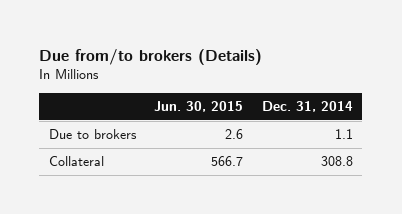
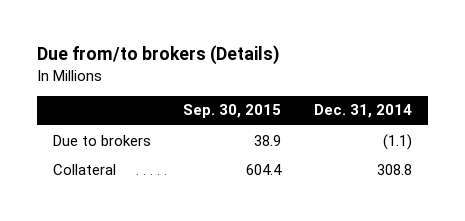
[154,101,244,113] Jun. 30, 2015 -> none
none -> [183,104,282,119] Sep. 30, 2015
[335,129,354,140] 1.1 -> [382,133,412,150] (1.1)

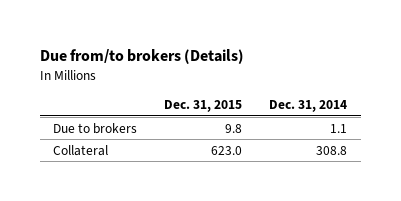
[183,104,282,119] Sep. 30, 2015 -> none
none -> [164,100,243,113] Dec. 31, 2015
[382,133,412,150] (1.1) -> [330,123,348,133] 1.1

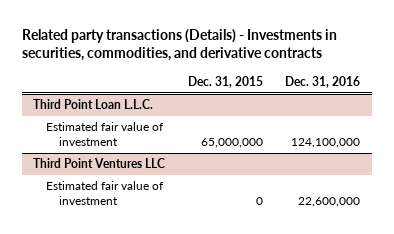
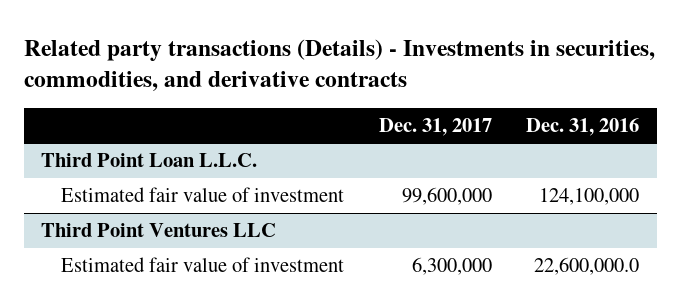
[187,75,263,88] Dec. 31, 2015 -> none
none -> [378,117,492,136] Dec. 31, 2017
[298,196,361,207] 22,600,000 -> [534,257,640,276] 22,600,000.0

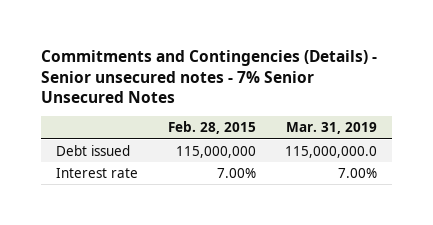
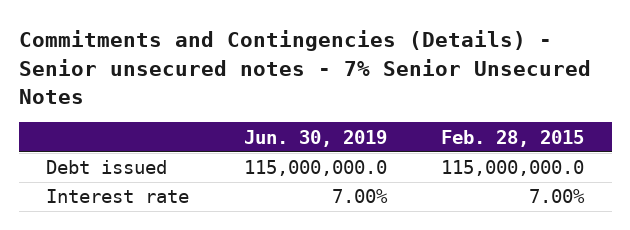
[286,122,378,135] Mar. 31, 2019 -> none
none -> [243,129,387,147] Jun. 30, 2019
[175,145,256,158] 115,000,000 -> [441,160,585,177] 115,000,000.0

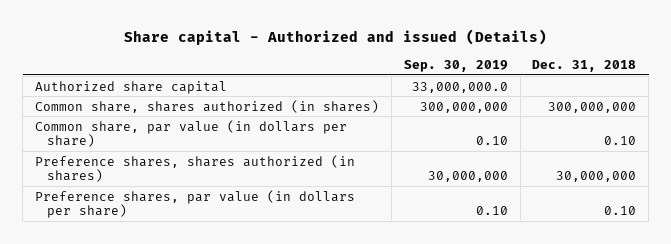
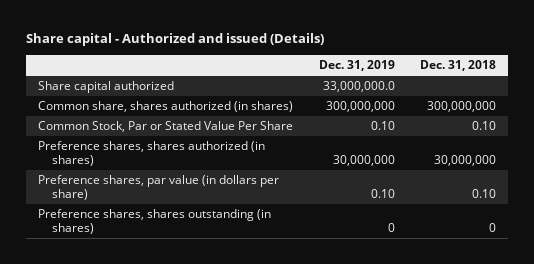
[403,59,508,72] Sep. 30, 2019 -> none
none -> [318,60,395,72] Dec. 31, 2019
[34,80,227,94] Authorized share capital -> [38,81,175,94] Share capital authorized
[34,119,347,148] Common share, par value (in dollars per share) -> [38,121,294,133] Common Stock, Par or Stated Value Per Share
none -> [38,209,272,234] Preference shares, shares outstanding (in shares)

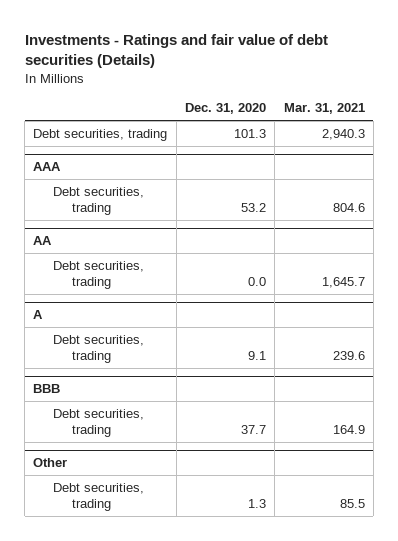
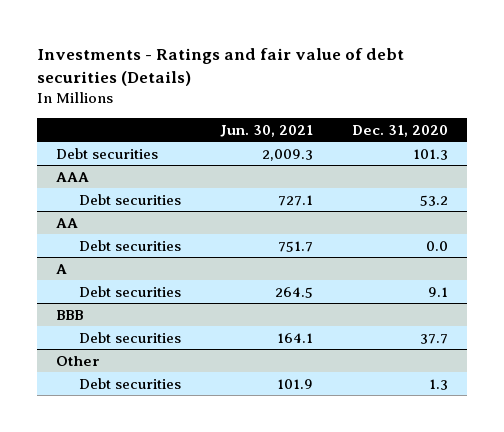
[283,103,365,115] Mar. 31, 2021 -> none
none -> [220,124,314,137] Jun. 30, 2021
[33,128,168,141] Debt securities, trading -> [56,147,159,159] Debt securities
[52,186,144,216] Debt securities, trading -> [79,193,182,205] Debt securities
[52,260,144,290] Debt securities, trading -> [79,239,182,251] Debt securities
[52,334,144,364] Debt securities, trading -> [79,285,182,297] Debt securities
[52,408,144,438] Debt securities, trading -> [79,331,182,343] Debt securities
[52,482,144,512] Debt securities, trading -> [79,377,182,389] Debt securities

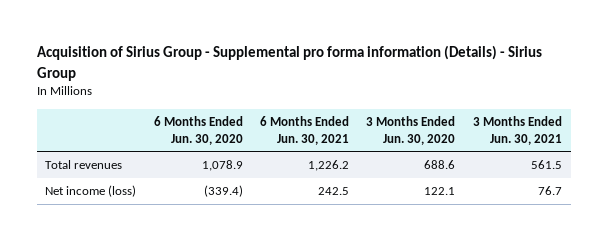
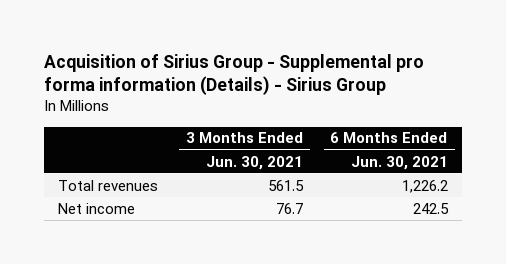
[153,116,243,145] 6 Months Ended Jun. 30, 2020 -> none
[366,116,456,145] 3 Months Ended Jun. 30, 2020 -> none
[45,185,137,198] Net income (loss) -> [58,202,136,214] Net income

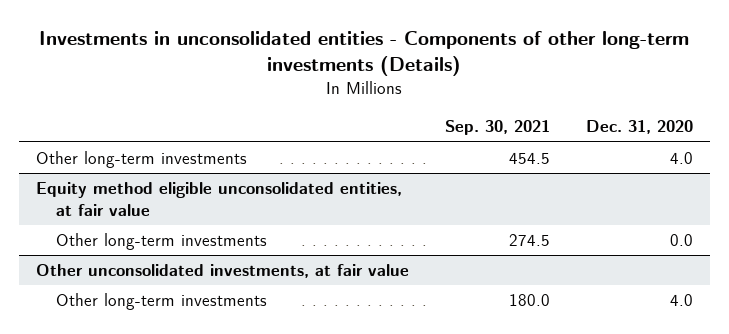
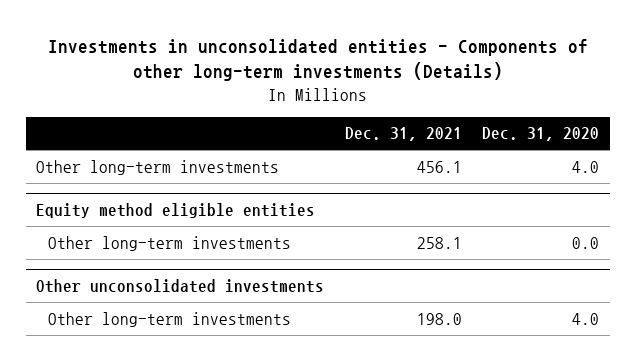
[444,120,550,136] Sep. 30, 2021 -> none
none -> [344,127,462,142] Dec. 31, 2021
[36,182,403,216] Equity method eligible unconsolidated entities, at fair value -> [35,202,315,218] Equity method eligible entities
[36,264,410,279] Other unconsolidated investments, at fair value -> [35,278,324,293] Other unconsolidated investments

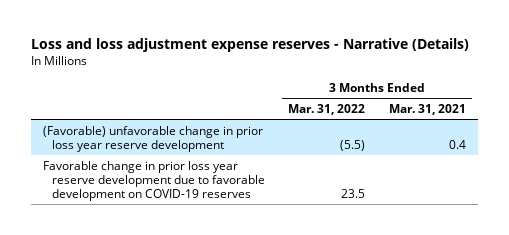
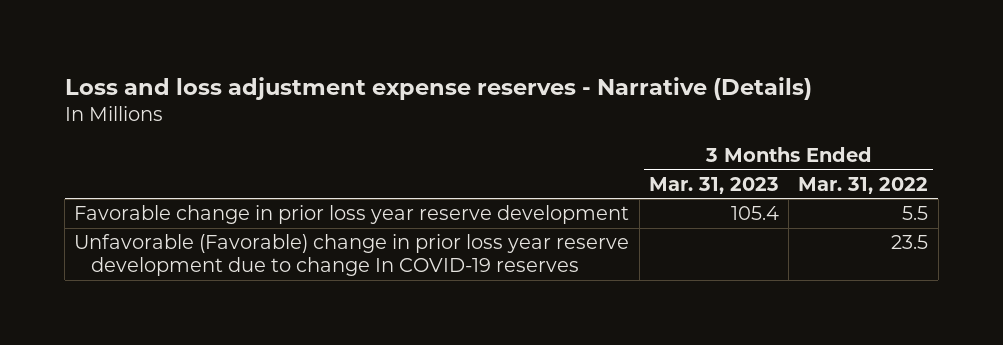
[389,103,467,115] Mar. 31, 2021 -> none
none -> [648,176,779,194] Mar. 31, 2023
[43,125,264,152] (Favorable) unfavorable change in prior loss year reserve development -> [74,205,630,225] Favorable change in prior loss year reserve development
[340,139,366,151] (5.5) -> [902,206,929,221] 5.5
[43,160,265,201] Favorable change in prior loss year reserve development due to favorable development on COVID-19 reserves -> [74,234,630,276] Unfavorable (Favorable) change in prior loss year reserve development due to change In COVID-19 reserves

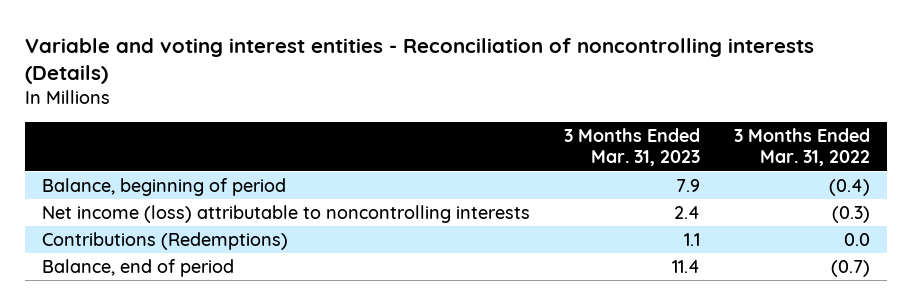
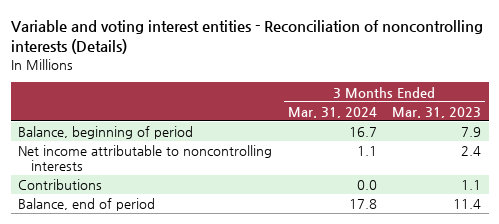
[733,127,870,167] 3 Months Ended Mar. 31, 2022 -> none
none -> [287,106,377,118] Mar. 31, 2024
[41,204,530,223] Net income (loss) attributable to noncontrolling interests -> [18,145,273,172] Net income attributable to noncontrolling interests
[41,231,288,250] Contributions (Redemptions) -> [18,179,103,191] Contributions

